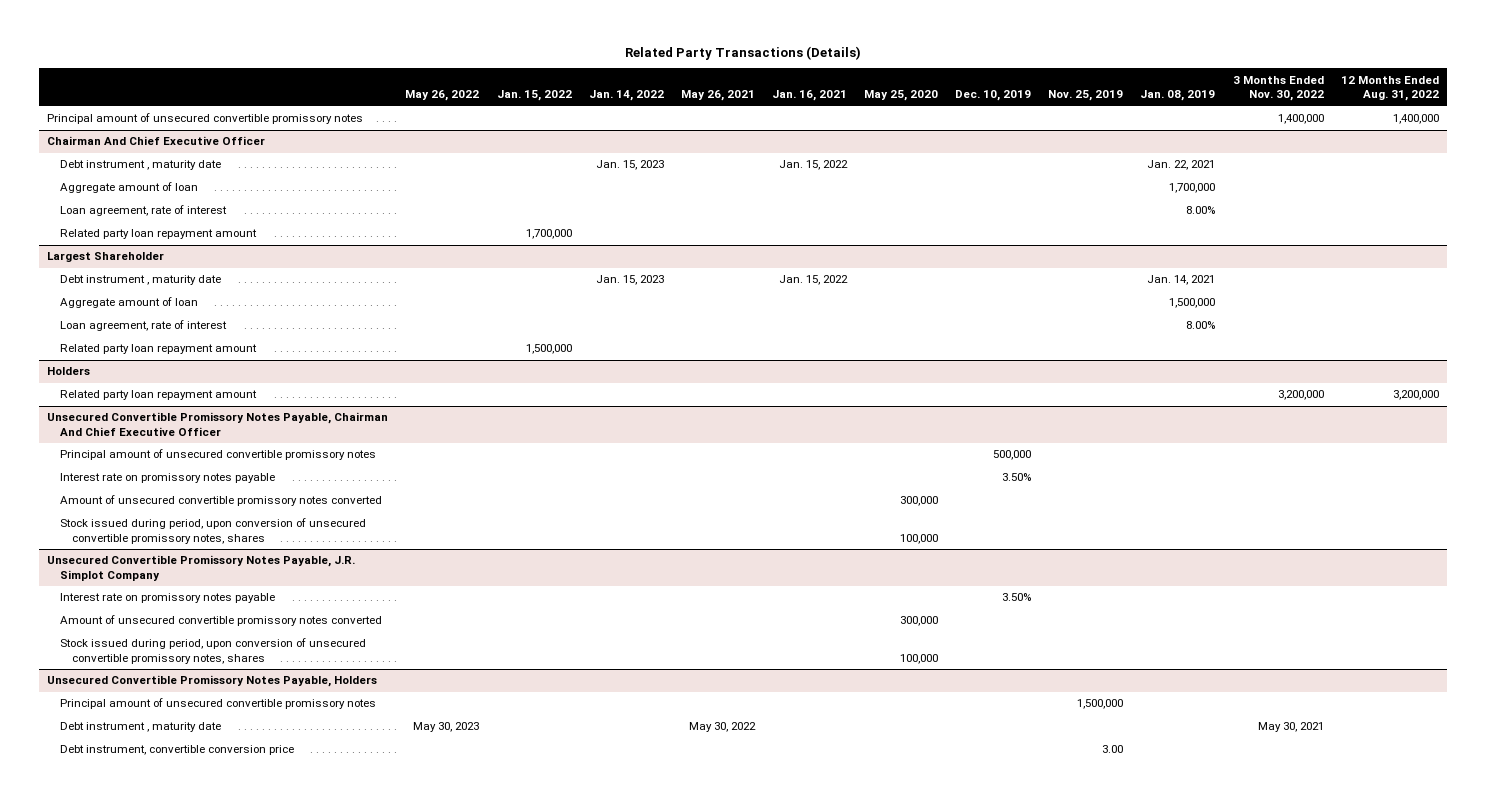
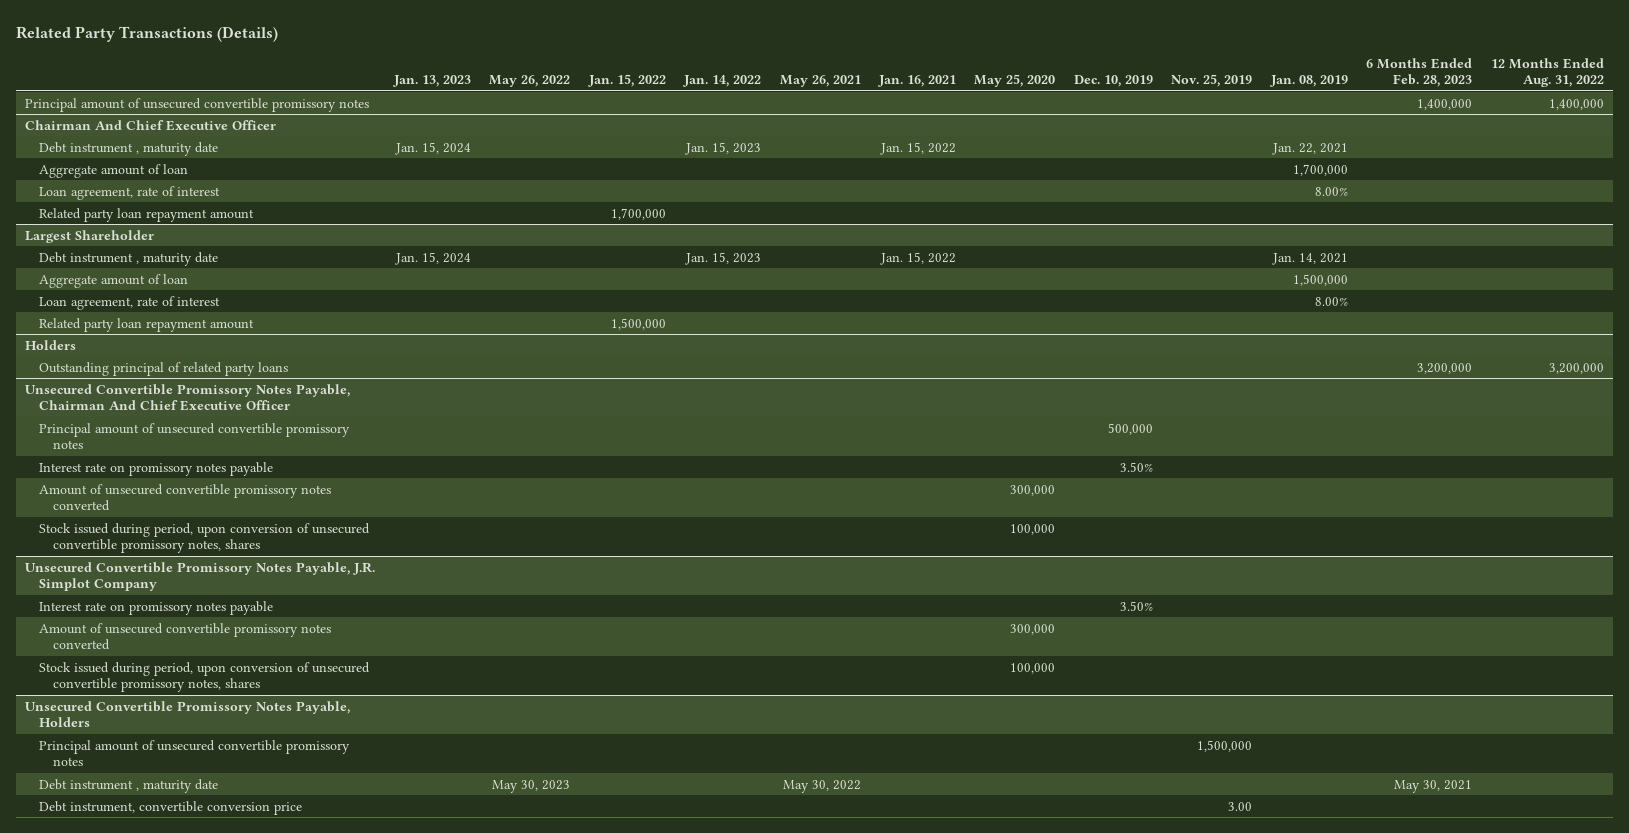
[1232,75,1324,102] 3 Months Ended Nov. 30, 2022 -> none
none -> [392,75,471,88] Jan. 13, 2023
none -> [1366,57,1473,88] 6 Months Ended Feb. 28, 2023
[59,390,257,401] Related party loan repayment amount -> [39,361,289,376] Outstanding principal of related party loans

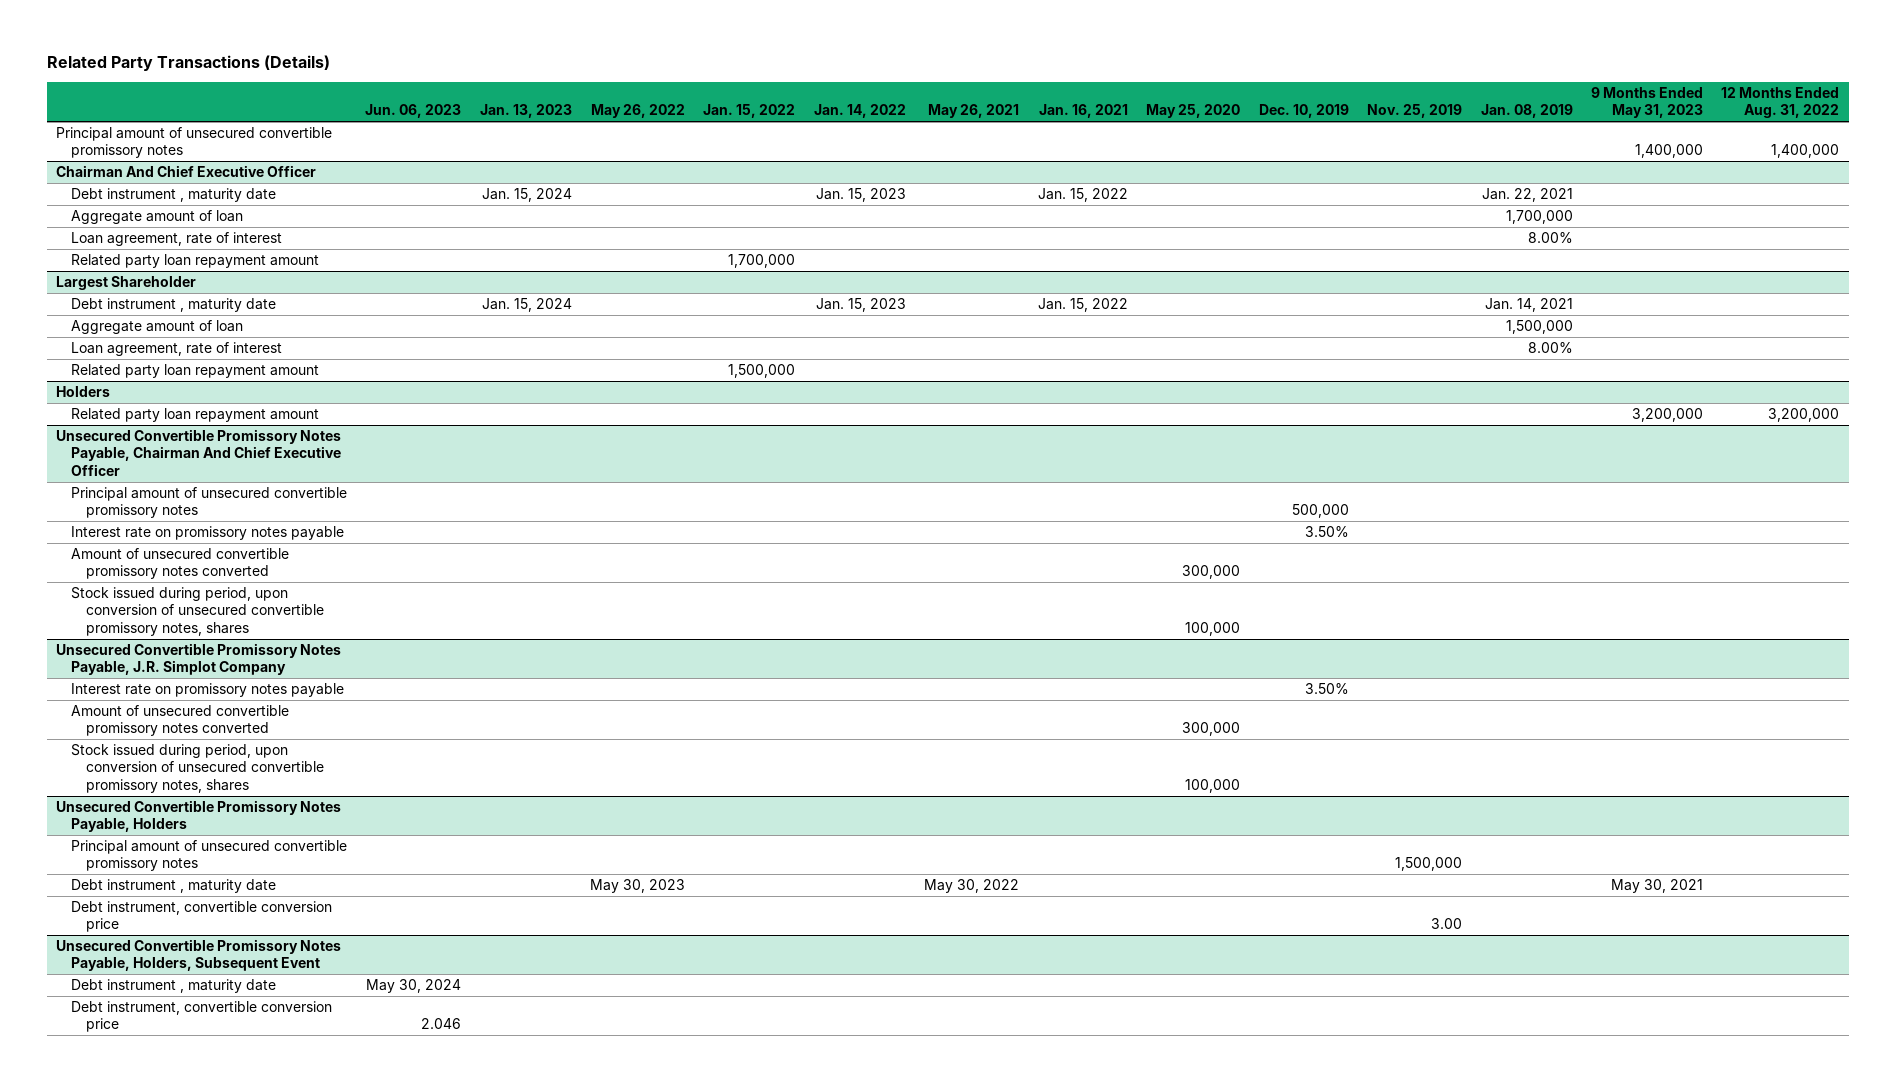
[1366,57,1473,88] 6 Months Ended Feb. 28, 2023 -> none
none -> [365,104,462,119] Jun. 06, 2023
none -> [1590,86,1703,119] 9 Months Ended May 31, 2023
[39,361,289,376] Outstanding principal of related party loans -> [70,407,319,422] Related party loan repayment amount
none -> [55,938,341,972] Unsecured Convertible Promissory Notes Payable, Holders, Subsequent Event
none -> [70,978,276,993] Debt instrument , maturity date
none -> [70,1000,332,1033] Debt instrument, convertible conversion price

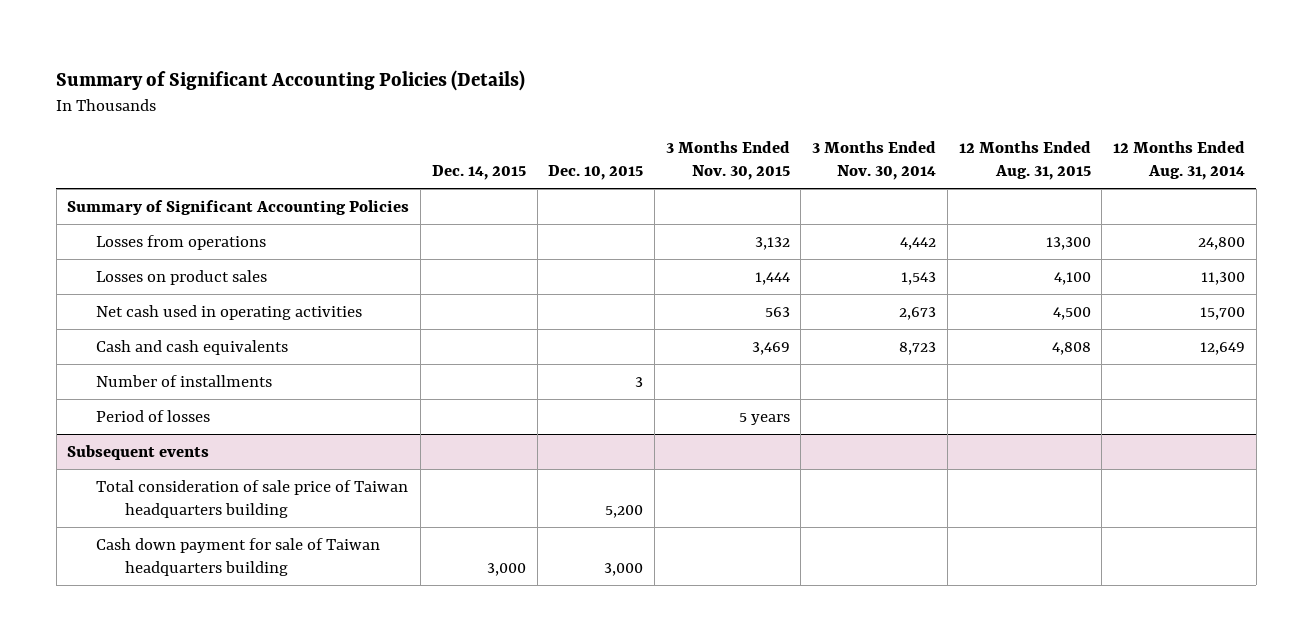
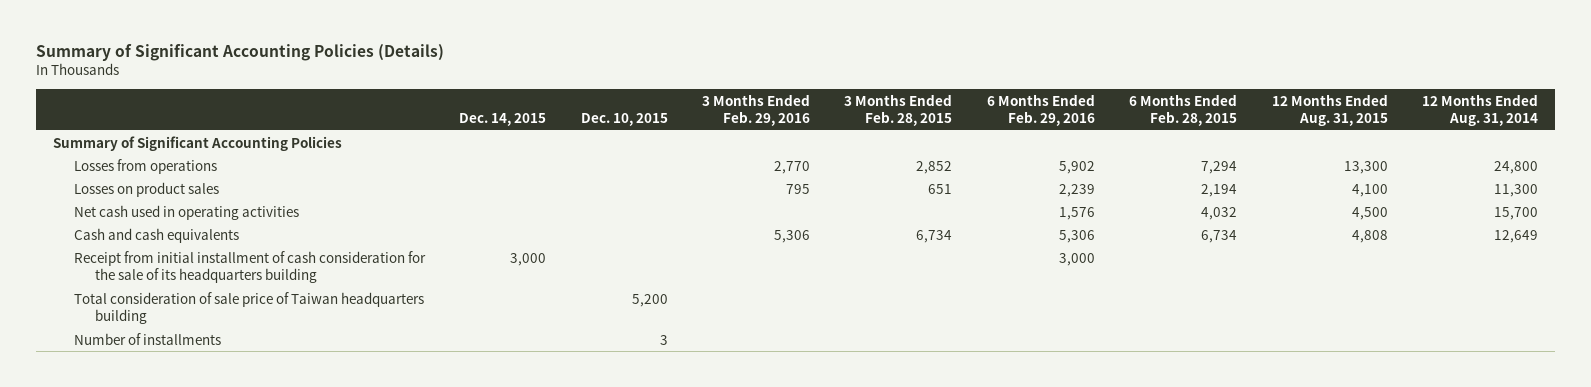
[665,140,790,181] 3 Months Ended Nov. 30, 2015 -> none
[812,140,937,181] 3 Months Ended Nov. 30, 2014 -> none
none -> [702,93,811,126] 3 Months Ended Feb. 29, 2016
none -> [844,93,953,126] 3 Months Ended Feb. 28, 2015
none -> [986,93,1095,126] 6 Months Ended Feb. 29, 2016
none -> [1129,93,1238,126] 6 Months Ended Feb. 28, 2015
none -> [74,250,427,284] Receipt from initial installment of cash consideration for the sale of its headquarters building
none -> [74,291,425,325] Total consideration of sale price of Taiwan headquarters building
[96,409,211,422] Period of losses -> none
[67,444,210,460] Subsequent events -> none
[96,479,409,519] Total consideration of sale price of Taiwan headquarters building -> none
[96,537,381,577] Cash down payment for sale of Taiwan headquarters building -> none

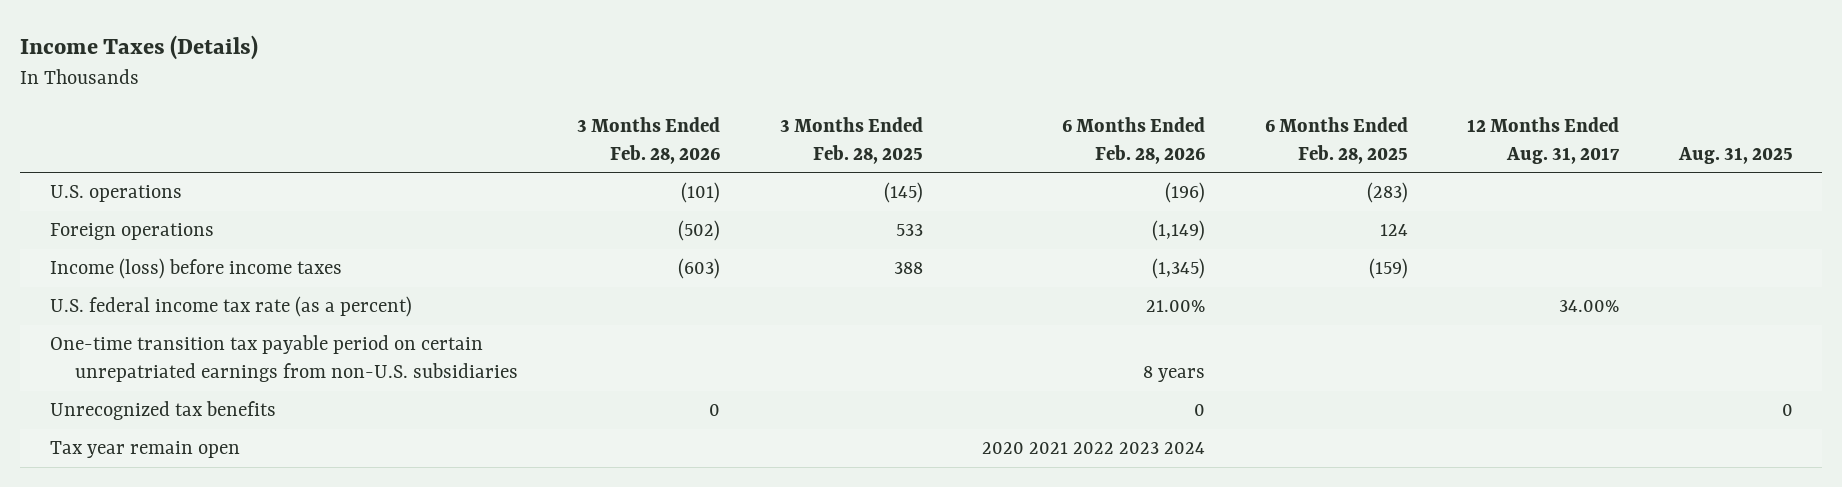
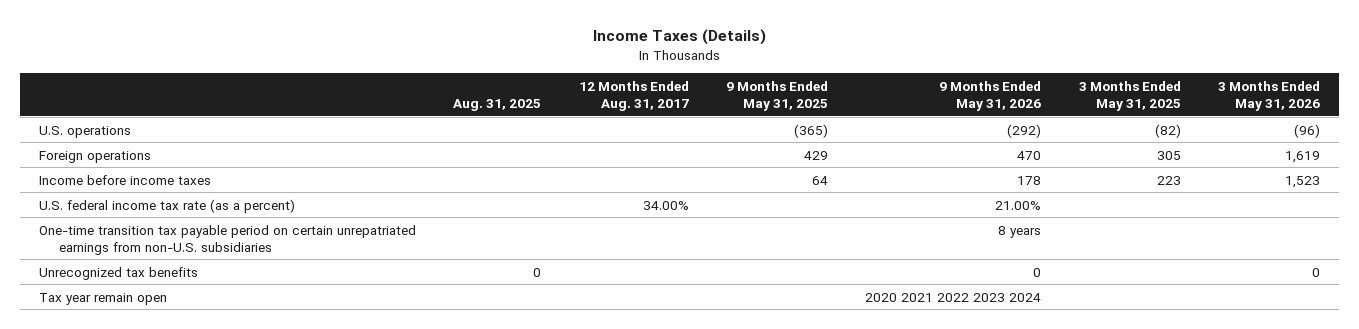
[577,116,721,164] 3 Months Ended Feb. 28, 2026 -> none
[779,116,923,164] 3 Months Ended Feb. 28, 2025 -> none
[1062,116,1206,164] 6 Months Ended Feb. 28, 2026 -> none
[1264,116,1408,164] 6 Months Ended Feb. 28, 2025 -> none
none -> [726,80,829,111] 9 Months Ended May 31, 2025
none -> [939,80,1042,111] 9 Months Ended May 31, 2026
none -> [1078,80,1181,111] 3 Months Ended May 31, 2025
none -> [1218,80,1321,111] 3 Months Ended May 31, 2026
[49,258,342,280] Income (loss) before income taxes -> [38,174,211,185] Income before income taxes

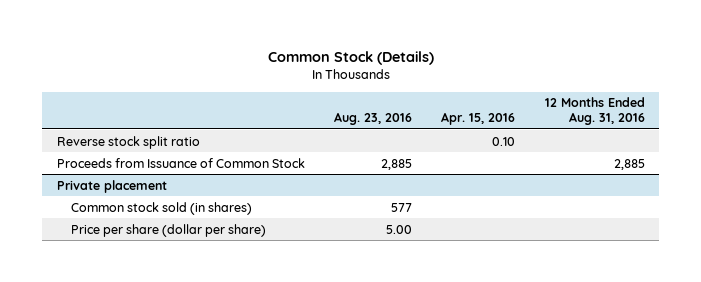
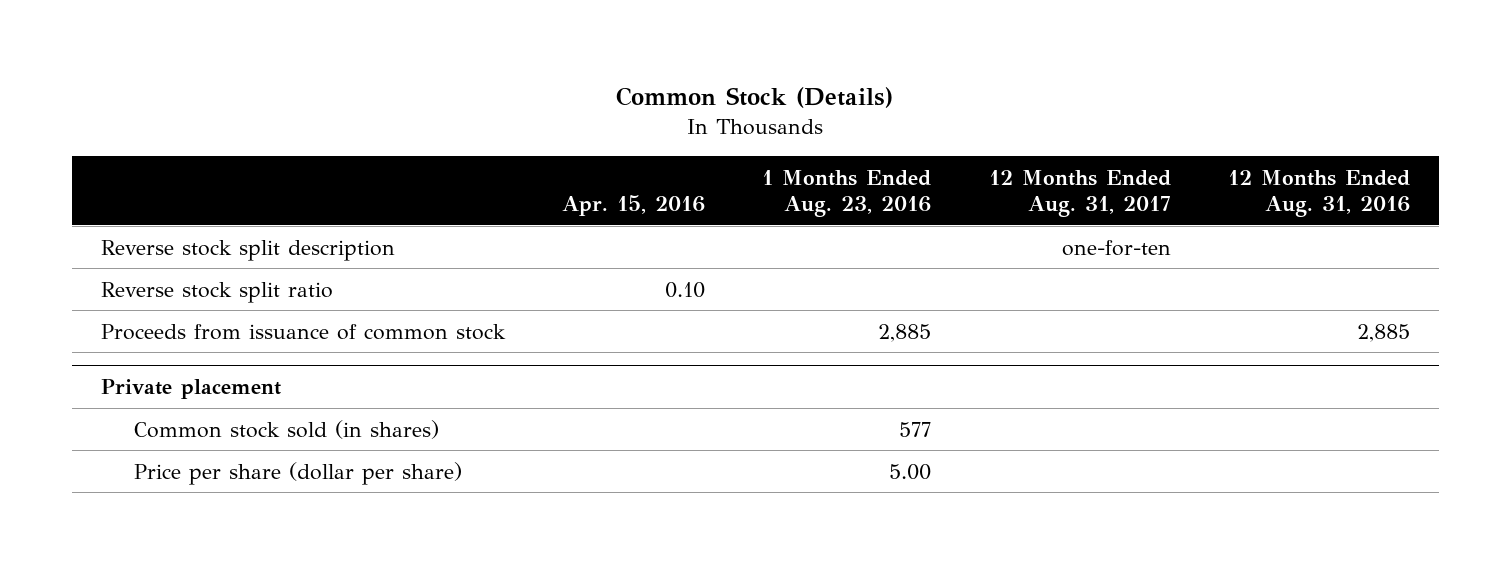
[334,112,413,126] Aug. 23, 2016 -> none
none -> [762,169,932,217] 1 Months Ended Aug. 23, 2016
none -> [988,169,1171,217] 12 Months Ended Aug. 31, 2017
none -> [100,239,395,261] Reverse stock split description
[56,157,305,168] Proceeds from Issuance of Common Stock -> [100,323,506,340] Proceeds from issuance of common stock

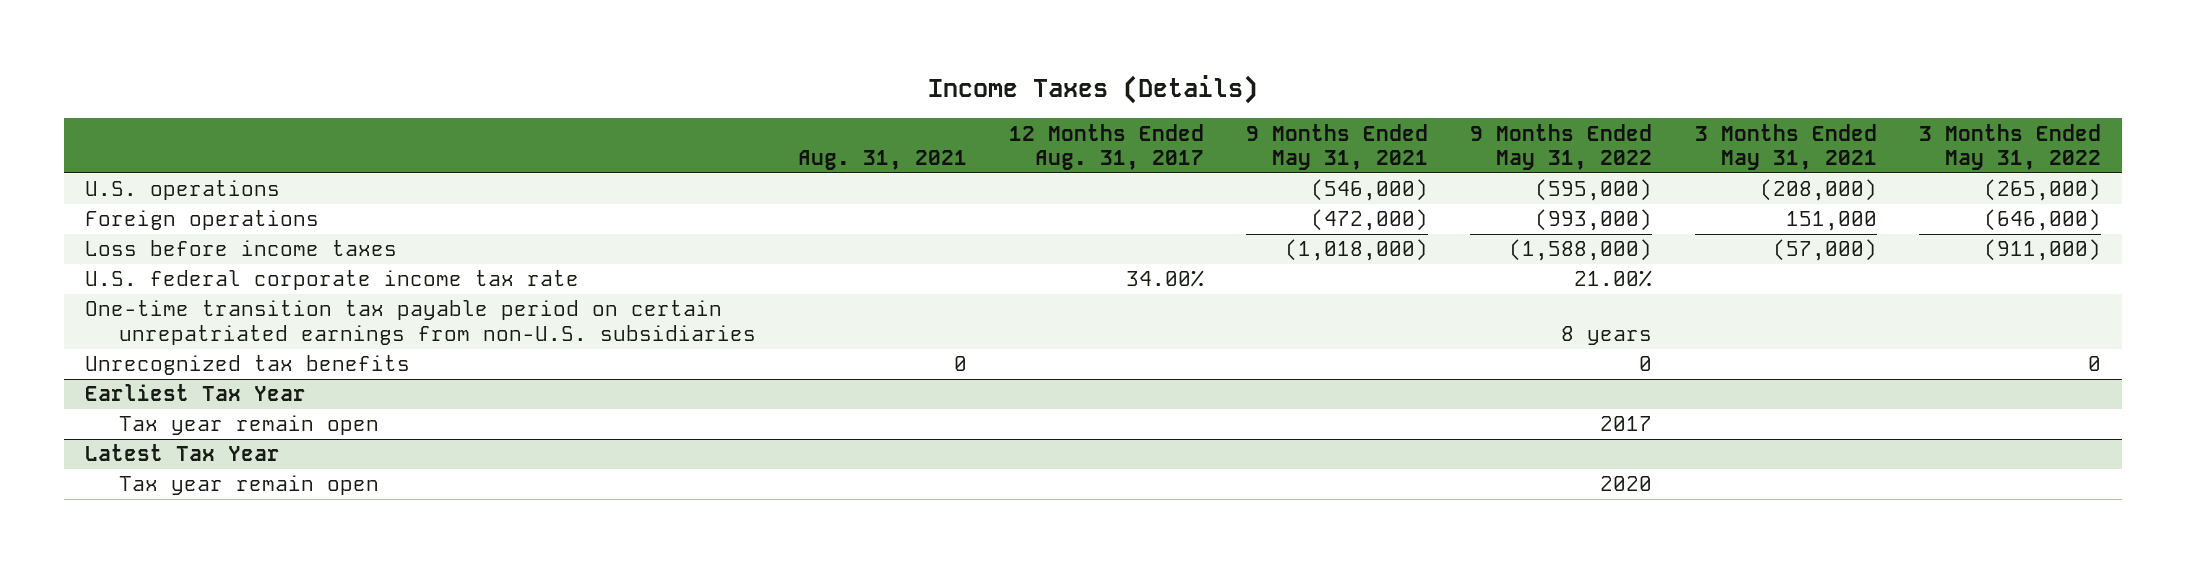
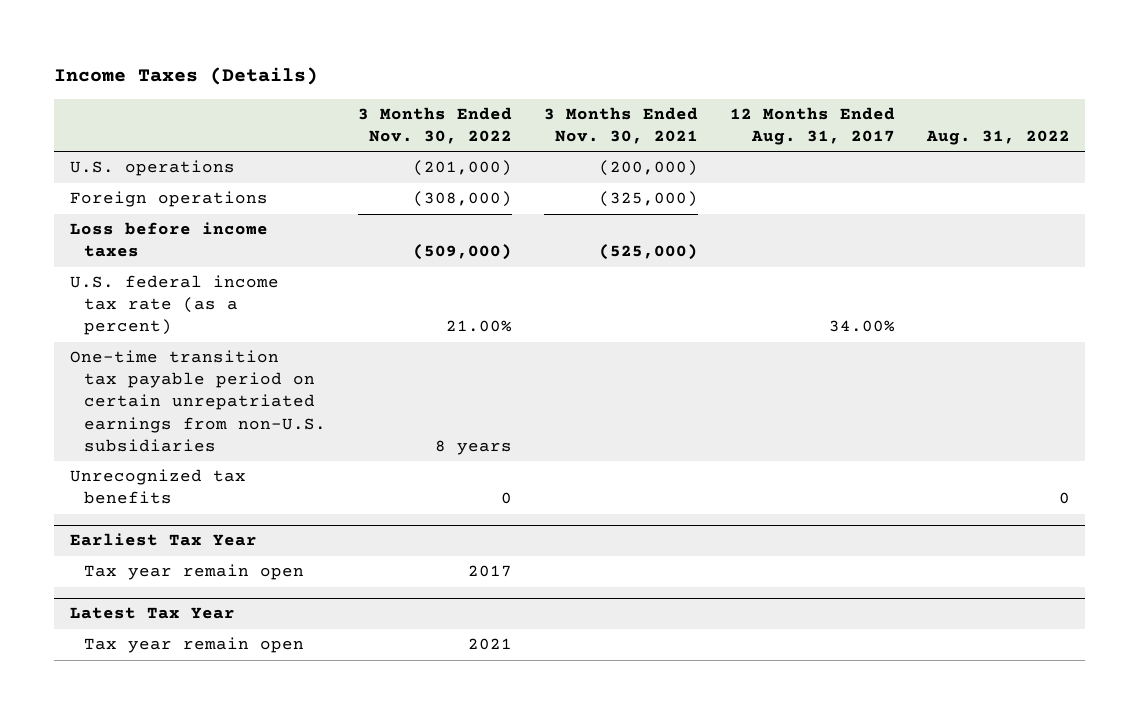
[797,150,967,171] Aug. 31, 2021 -> none
[1246,123,1429,171] 9 Months Ended May 31, 2021 -> none
[1470,123,1653,171] 9 Months Ended May 31, 2022 -> none
[1694,123,1877,171] 3 Months Ended May 31, 2021 -> none
[1918,123,2101,171] 3 Months Ended May 31, 2022 -> none
none -> [358,107,513,145] 3 Months Ended Nov. 30, 2022
none -> [543,107,698,145] 3 Months Ended Nov. 30, 2021
none -> [925,130,1070,146] Aug. 31, 2022
[85,270,580,291] U.S. federal corporate income tax rate -> [69,275,279,336] U.S. federal income tax rate (as a percent)

